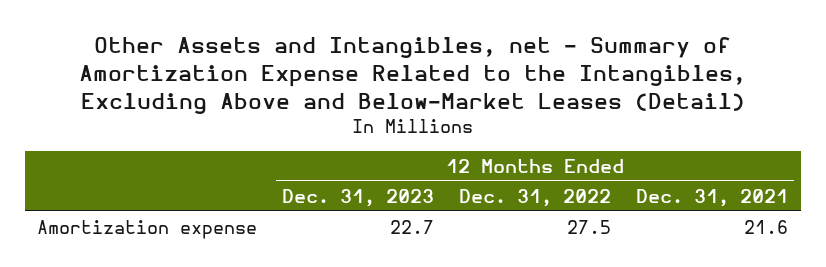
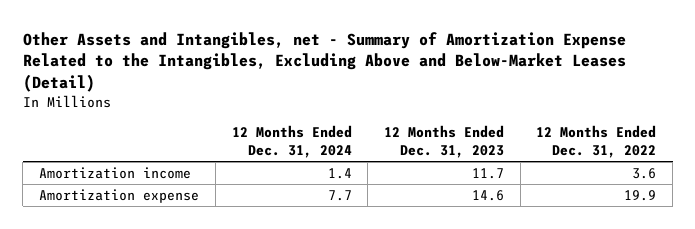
[636,188,789,207] Dec. 31, 2021 -> none
none -> [231,125,352,159] 12 Months Ended Dec. 31, 2024
none -> [39,167,192,180] Amortization income
[390,219,435,234] 22.7 -> [471,190,504,202] 14.6
[567,219,612,234] 27.5 -> [624,190,657,202] 19.9

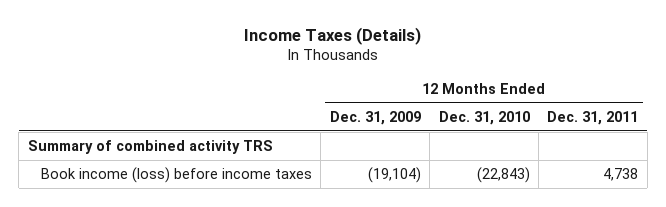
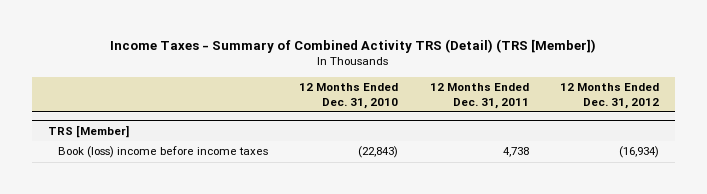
[244,26,422,45] Income Taxes (Details) -> [110,38,597,53] Income Taxes - Summary of Combined Activity TRS (Detail) (TRS [Member])
[329,110,421,125] Dec. 31, 2009 -> none
none -> [560,82,660,109] 12 Months Ended Dec. 31, 2012
[27,140,273,155] Summary of combined activity TRS -> none
none -> [47,124,129,138] TRS [Member]
[40,167,312,184] Book income (loss) before income taxes -> [57,146,268,159] Book (loss) income before income taxes

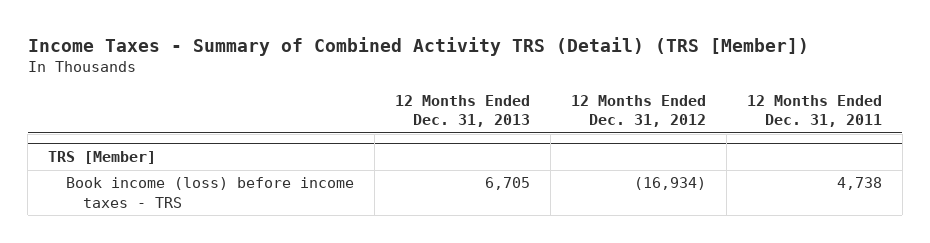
[299,82,399,109] 12 Months Ended Dec. 31, 2010 -> none
none -> [394,94,530,128] 12 Months Ended Dec. 31, 2013
[57,146,268,159] Book (loss) income before income taxes -> [65,177,354,209] Book income (loss) before income taxes - TRS

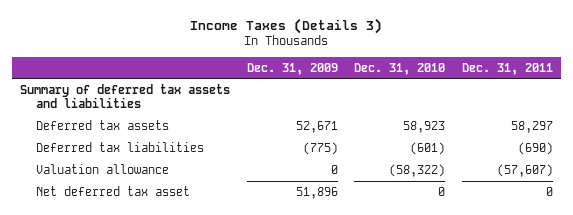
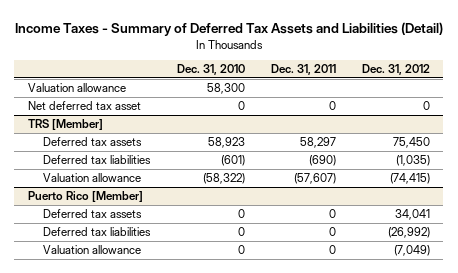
[190,18,383,35] Income Taxes (Details 3) -> [14,21,443,36] Income Taxes - Summary of Deferred Tax Assets and Liabilities (Detail)
[246,62,338,75] Dec. 31, 2009 -> none
none -> [362,64,431,76] Dec. 31, 2012
[20,83,231,109] Summary of deferred tax assets and liabilities -> none
none -> [27,83,126,93] Valuation allowance
[35,185,190,196] Net deferred tax asset -> [27,101,141,111] Net deferred tax asset
none -> [27,119,103,131] TRS [Member]
none -> [27,191,143,203] Puerto Rico [Member]
none -> [43,209,143,219] Deferred tax assets
none -> [43,227,152,237] Deferred tax liabilities
none -> [43,245,142,255] Valuation allowance

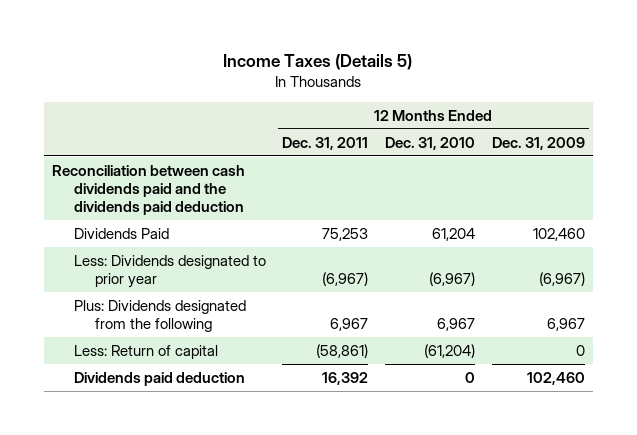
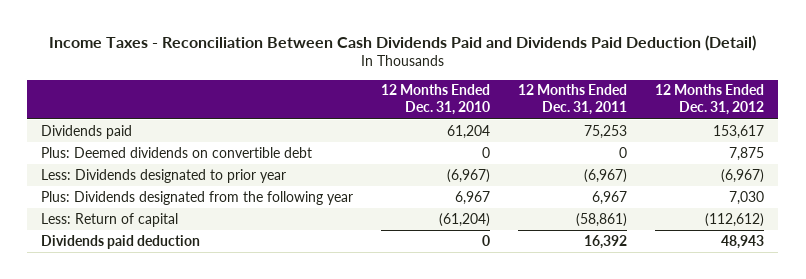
[223,54,413,71] Income Taxes (Details 5) -> [48,34,756,51] Income Taxes - Reconciliation Between Cash Dividends Paid and Dividends Paid Deduction (Detail)
[491,136,585,150] Dec. 31, 2009 -> none
none -> [655,84,765,116] 12 Months Ended Dec. 31, 2012
[52,164,246,216] Reconciliation between cash dividends paid and the dividends paid deduction -> none
[73,227,169,239] Dividends Paid -> [41,124,133,139] Dividends paid
none -> [41,146,313,158] Plus: Deemed dividends on convertible debt
[73,299,246,332] Plus: Dividends designated from the following -> [41,190,354,205] Plus: Dividends designated from the following year

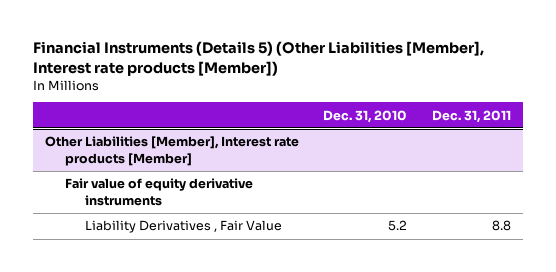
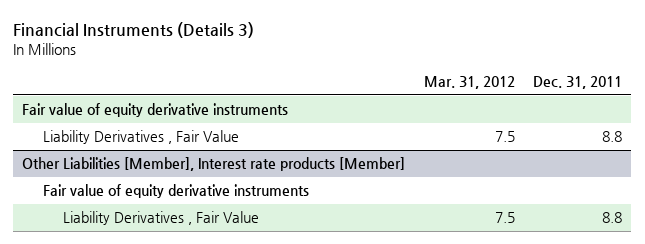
[33,40,485,76] Financial Instruments (Details 5) (Other Liabilities [Member], Interest rate products [Member]) -> [13,21,255,38] Financial Instruments (Details 3)
[323,109,408,123] Dec. 31, 2010 -> none
none -> [423,76,515,90] Mar. 31, 2012
none -> [22,103,289,118] Fair value of equity derivative instruments
none -> [42,130,239,145] Liability Derivatives , Fair Value

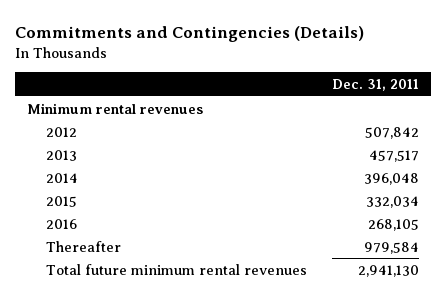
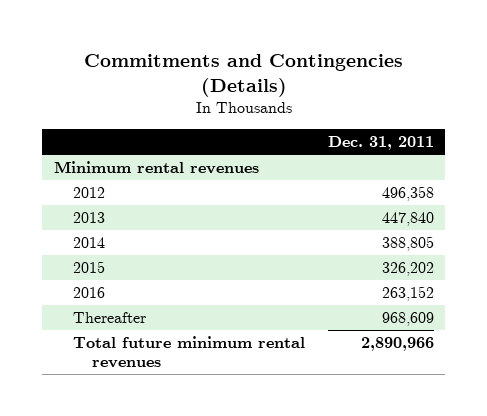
[364,126,419,139] 507,842 -> [381,186,434,202] 496,358
[368,149,419,162] 457,517 -> [381,212,434,227] 447,840
[363,172,419,185] 396,048 -> [381,236,434,252] 388,805
[365,195,419,208] 332,034 -> [381,262,434,277] 326,202
[367,218,419,231] 268,105 -> [381,286,434,302] 263,152
[363,241,419,254] 979,584 -> [381,312,434,327] 968,609
[357,264,419,277] 2,941,130 -> [360,337,434,352] 2,890,966

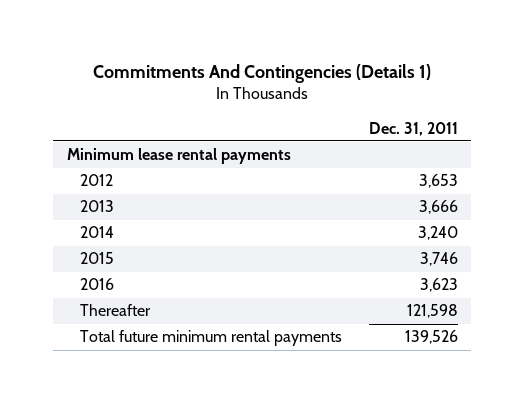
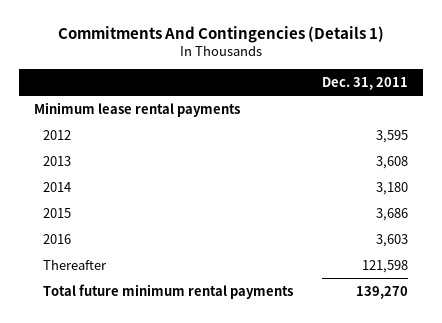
[418,174,458,189] 3,653 -> [376,129,409,143] 3,595
[418,200,458,215] 3,666 -> [376,155,409,169] 3,608
[417,226,458,241] 3,240 -> [376,181,409,195] 3,180
[419,252,458,267] 3,746 -> [376,207,409,221] 3,686
[419,278,458,293] 3,623 -> [376,233,409,247] 3,603
[404,330,458,345] 139,526 -> [356,285,409,299] 139,270

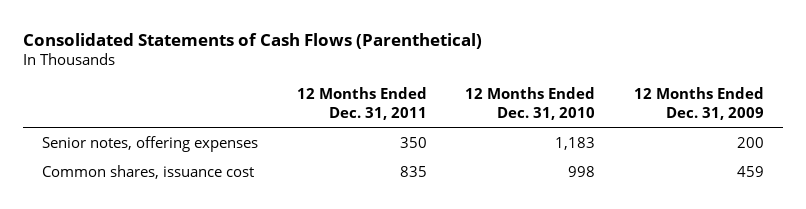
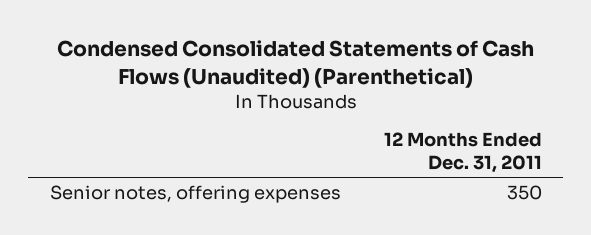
[23,32,483,49] Consolidated Statements of Cash Flows (Parenthetical) -> [56,39,534,88] Condensed Consolidated Statements of Cash Flows (Unaudited) (Parenthetical)
[465,87,596,120] 12 Months Ended Dec. 31, 2010 -> none
[634,87,765,120] 12 Months Ended Dec. 31, 2009 -> none
[42,164,255,179] Common shares, issuance cost -> none

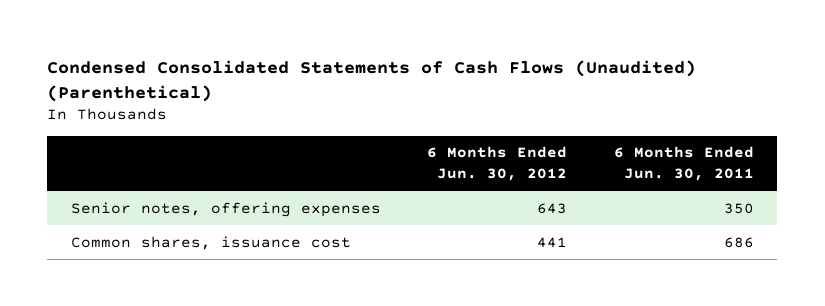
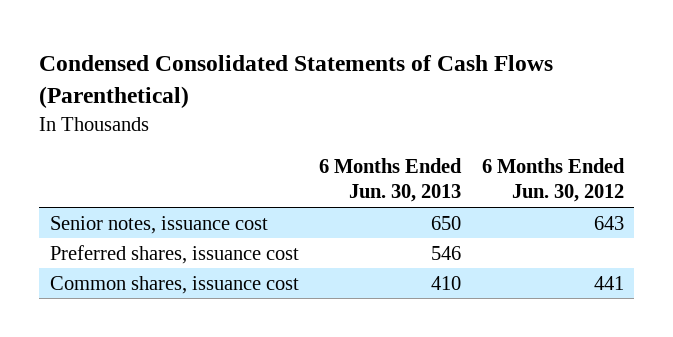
[47,59,697,102] Condensed Consolidated Statements of Cash Flows (Unaudited) (Parenthetical) -> [39,55,554,109] Condensed Consolidated Statements of Cash Flows (Parenthetical)
[614,146,755,182] 6 Months Ended Jun. 30, 2011 -> none
none -> [319,158,463,203] 6 Months Ended Jun. 30, 2013
[70,201,381,217] Senior notes, offering expenses -> [49,215,268,234] Senior notes, issuance cost
none -> [49,244,299,264] Preferred shares, issuance cost

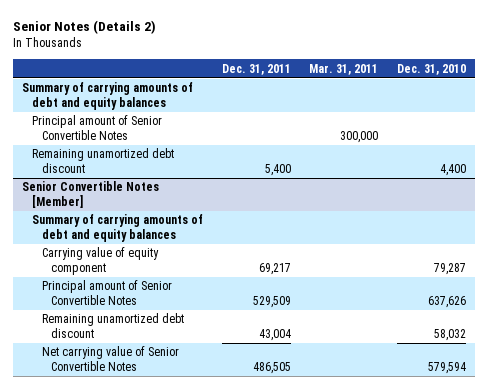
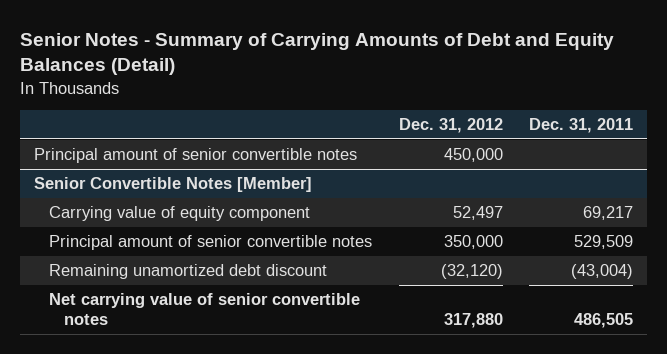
[12,20,156,35] Senior Notes (Details 2) -> [20,32,615,76] Senior Notes - Summary of Carrying Amounts of Debt and Equity Balances (Detail)
[309,63,379,75] Mar. 31, 2011 -> none
[397,63,467,75] Dec. 31, 2010 -> none
none -> [398,118,503,134] Dec. 31, 2012
[22,82,194,111] Summary of carrying amounts of debt and equity balances -> none
[31,148,174,174] Remaining unamortized debt discount -> none
[31,115,162,141] Principal amount of Senior Convertible Notes -> [33,147,357,163] Principal amount of senior convertible notes
[31,214,203,243] Summary of carrying amounts of debt and equity balances -> none
[41,280,172,306] Principal amount of Senior Convertible Notes -> [48,234,372,250] Principal amount of senior convertible notes
[258,329,291,342] 43,004 -> [571,263,634,279] (43,004)
[41,346,179,372] Net carrying value of Senior Convertible Notes -> [48,292,360,326] Net carrying value of senior convertible notes

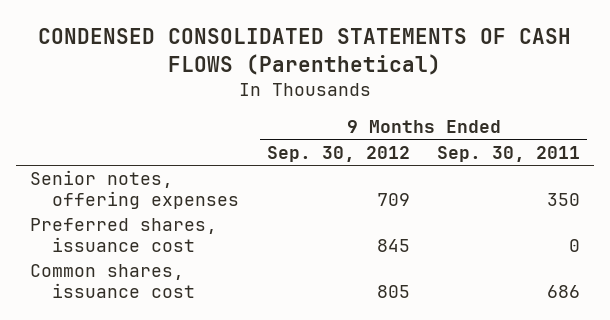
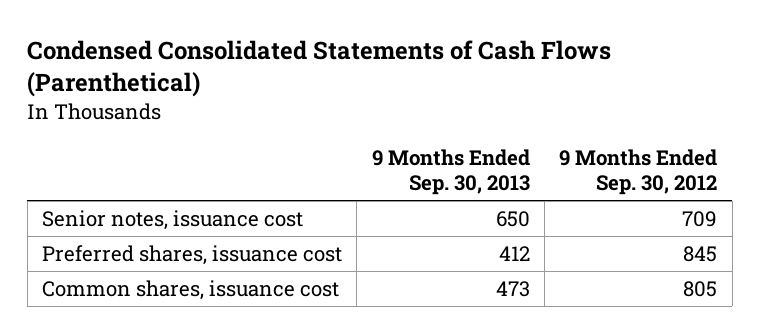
[38,27,572,75] CONDENSED CONSOLIDATED STATEMENTS OF CASH FLOWS (Parenthetical) -> [27,40,612,98] Condensed Consolidated Statements of Cash Flows (Parenthetical)
[437,146,581,163] Sep. 30, 2011 -> none
none -> [371,149,530,195] 9 Months Ended Sep. 30, 2013
[29,170,239,210] Senior notes, offering expenses -> [42,210,304,231] Senior notes, issuance cost

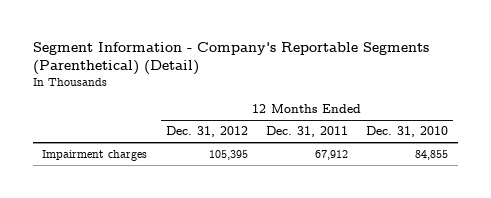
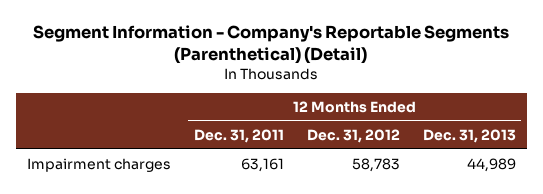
[366,126,449,138] Dec. 31, 2010 -> none
none -> [422,129,516,144] Dec. 31, 2013
[208,150,248,161] 105,395 -> [351,158,400,173] 58,783
[315,150,349,161] 67,912 -> [240,158,284,173] 63,161

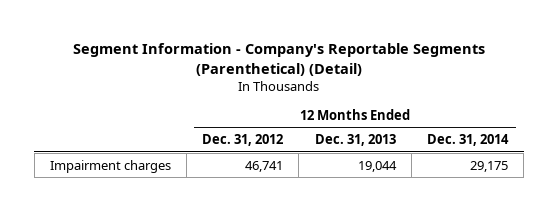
[193,129,284,144] Dec. 31, 2011 -> none
none -> [426,134,509,147] Dec. 31, 2014
[351,158,400,173] 58,783 -> [245,160,284,172] 46,741
[466,158,516,173] 44,989 -> [357,160,397,172] 19,044

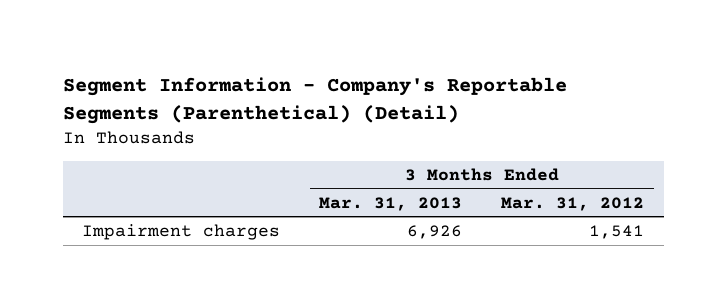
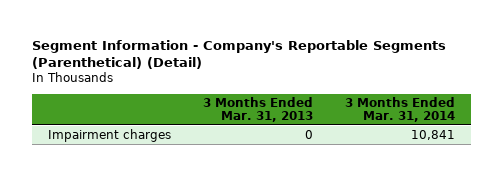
[501,196,645,211] Mar. 31, 2012 -> none
none -> [345,96,456,123] 3 Months Ended Mar. 31, 2014
[407,225,463,240] 6,926 -> [305,129,314,139] 0

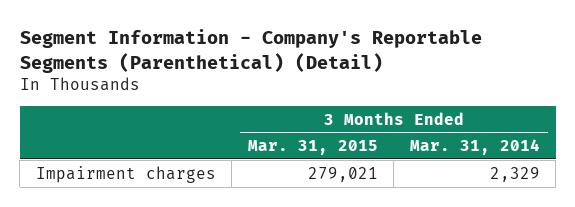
[203,96,314,123] 3 Months Ended Mar. 31, 2013 -> none
none -> [247,140,378,156] Mar. 31, 2015
[411,129,456,140] 10,841 -> [489,166,540,182] 2,329

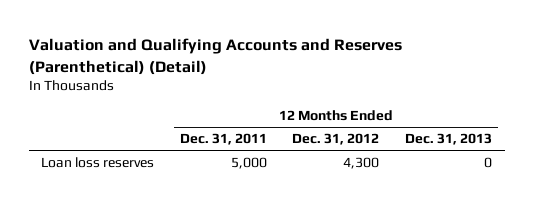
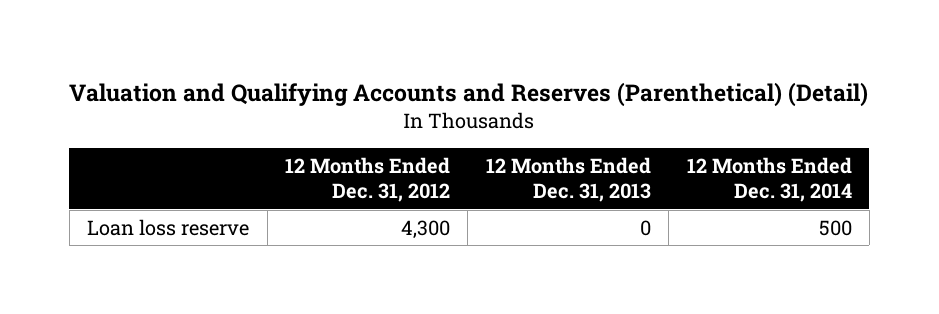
[179,133,267,146] Dec. 31, 2011 -> none
none -> [686,156,852,203] 12 Months Ended Dec. 31, 2014
[41,156,155,168] Loan loss reserves -> [87,218,250,236] Loan loss reserve

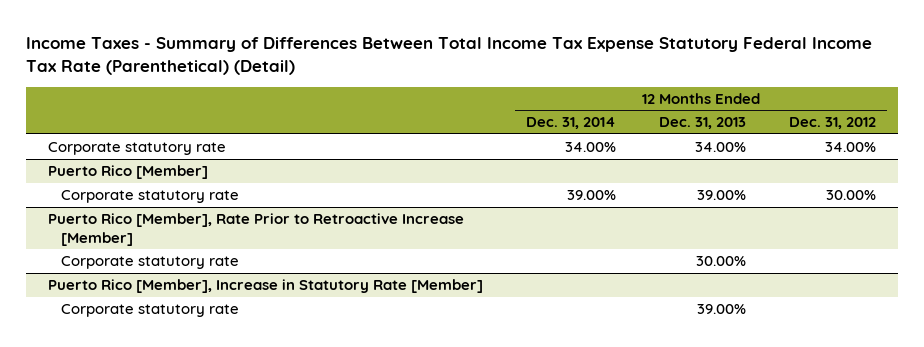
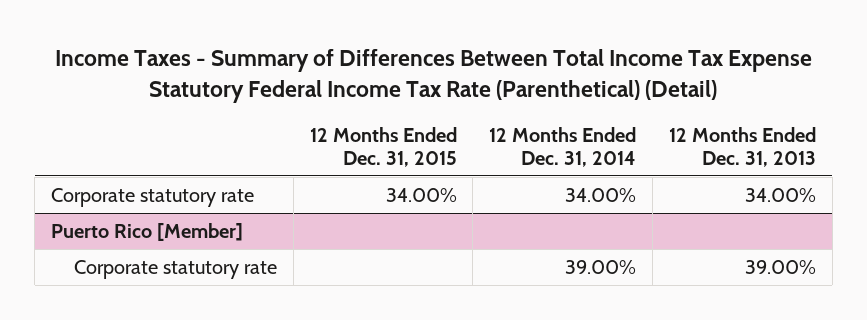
[789,117,877,130] Dec. 31, 2012 -> none
none -> [309,126,457,167] 12 Months Ended Dec. 31, 2015
[47,213,464,246] Puerto Rico [Member], Rate Prior to Retroactive Increase [Member] -> none
[61,256,240,270] Corporate statutory rate -> none
[47,279,483,294] Puerto Rico [Member], Increase in Statutory Rate [Member] -> none
[61,304,240,318] Corporate statutory rate -> none

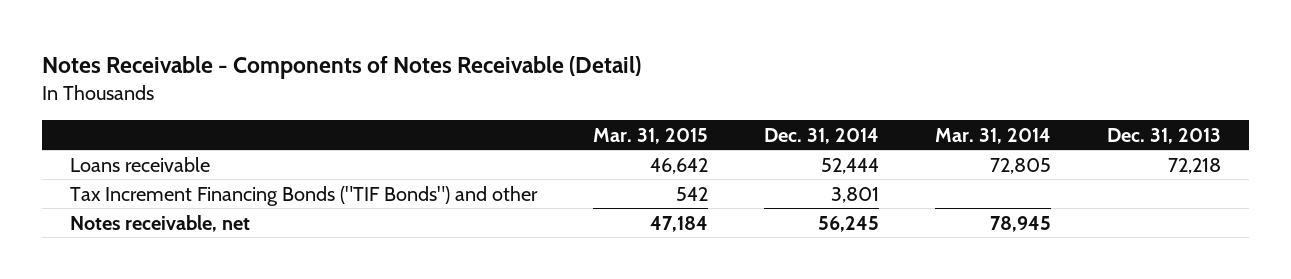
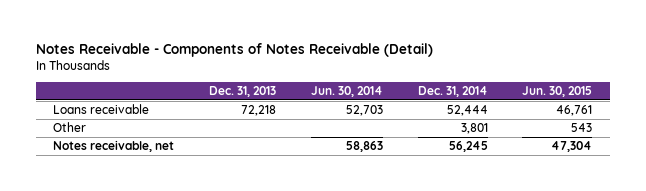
[592,127,708,144] Mar. 31, 2015 -> none
[935,127,1052,144] Mar. 31, 2014 -> none
none -> [310,85,383,97] Jun. 30, 2014
none -> [522,85,593,97] Jun. 30, 2015
[69,185,538,206] Tax Increment Financing Bonds ("TIF Bonds") and other -> [53,121,87,132] Other

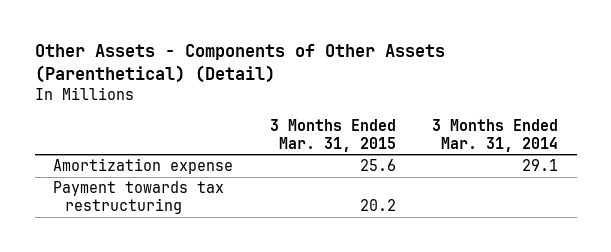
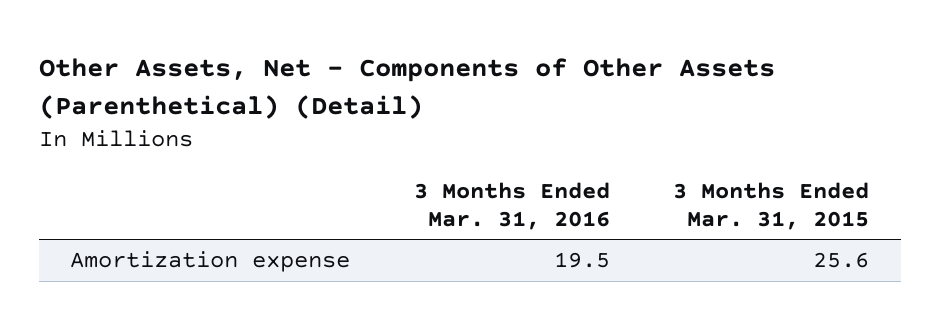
[34,44,445,84] Other Assets - Components of Other Assets (Parenthetical) (Detail) -> [38,58,775,119] Other Assets, Net - Components of Other Assets (Parenthetical) (Detail)
[432,118,559,152] 3 Months Ended Mar. 31, 2014 -> none
none -> [413,181,610,231] 3 Months Ended Mar. 31, 2016
[52,181,224,215] Payment towards tax restructuring -> none

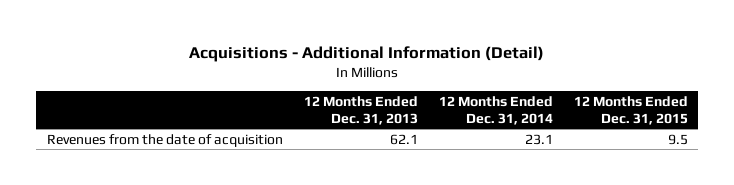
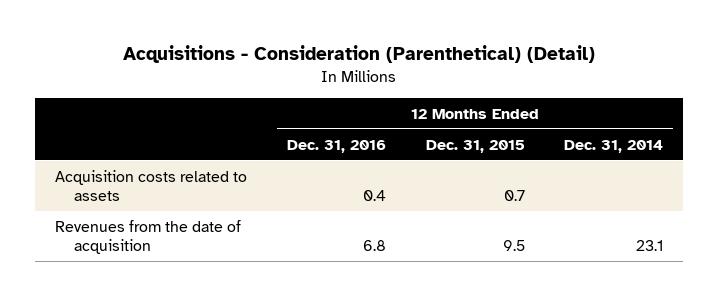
[189,45,545,62] Acquisitions - Additional Information (Detail) -> [123,44,596,63] Acquisitions - Consideration (Parenthetical) (Detail)
[303,96,418,125] 12 Months Ended Dec. 31, 2013 -> none
none -> [286,139,386,153] Dec. 31, 2016
none -> [54,170,247,201] Acquisition costs related to assets

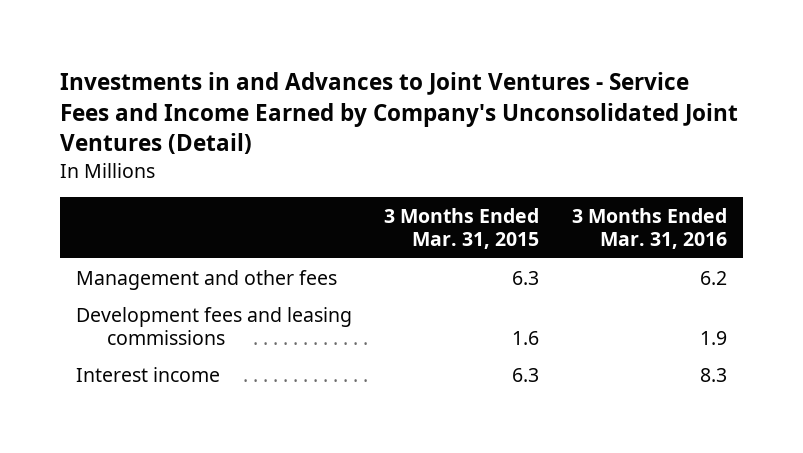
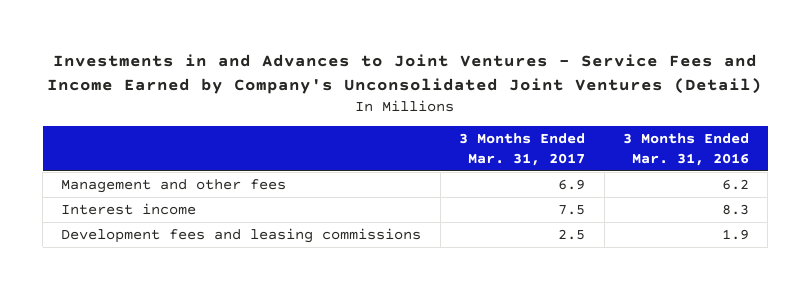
[384,208,540,250] 3 Months Ended Mar. 31, 2015 -> none
none -> [459,133,586,166] 3 Months Ended Mar. 31, 2017
[76,306,353,345] Development fees and leasing commissions -> [61,228,422,244] Development fees and leasing commissions

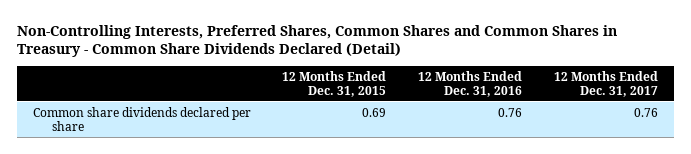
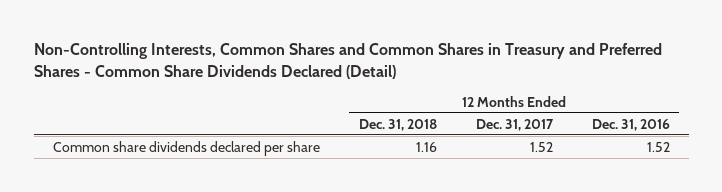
[17,24,618,58] Non-Controlling Interests, Preferred Shares, Common Shares and Common Shares in Treasury - Common Share Dividends Declared (Detail) -> [33,43,662,80] Non-Controlling Interests, Common Shares and Common Shares in Treasury and Preferred Shares - Common Share Dividends Declared (Detail)
[282,70,387,97] 12 Months Ended Dec. 31, 2015 -> none
none -> [358,118,437,131] Dec. 31, 2018
[498,107,523,117] 0.76 -> [646,141,670,152] 1.52
[633,107,658,117] 0.76 -> [529,141,553,152] 1.52

